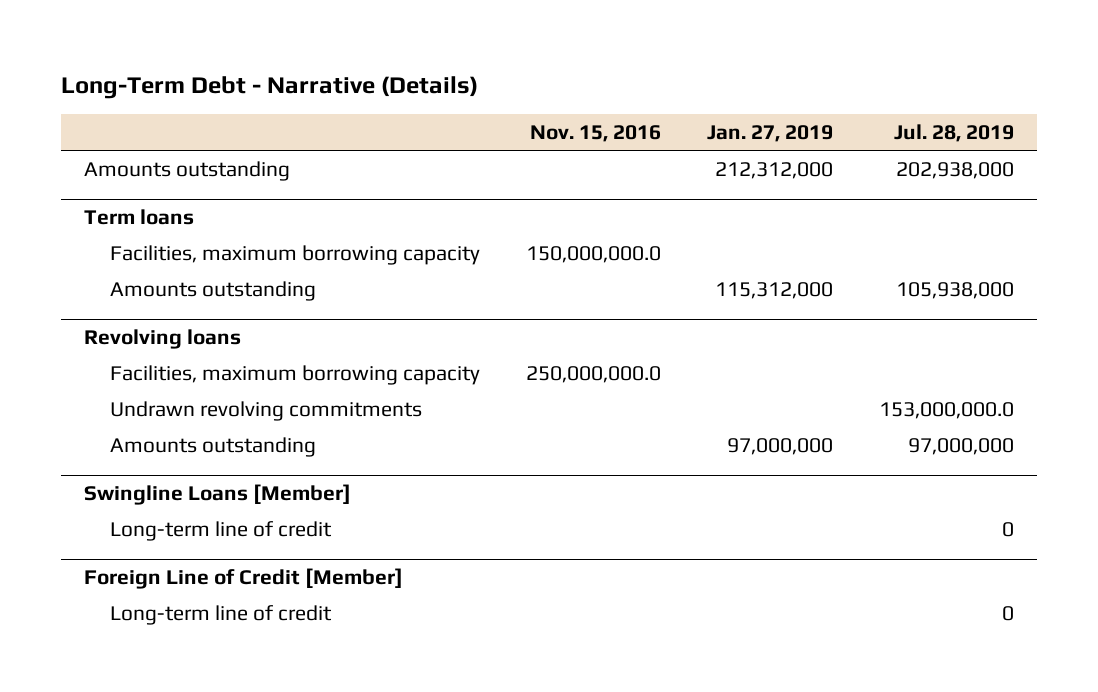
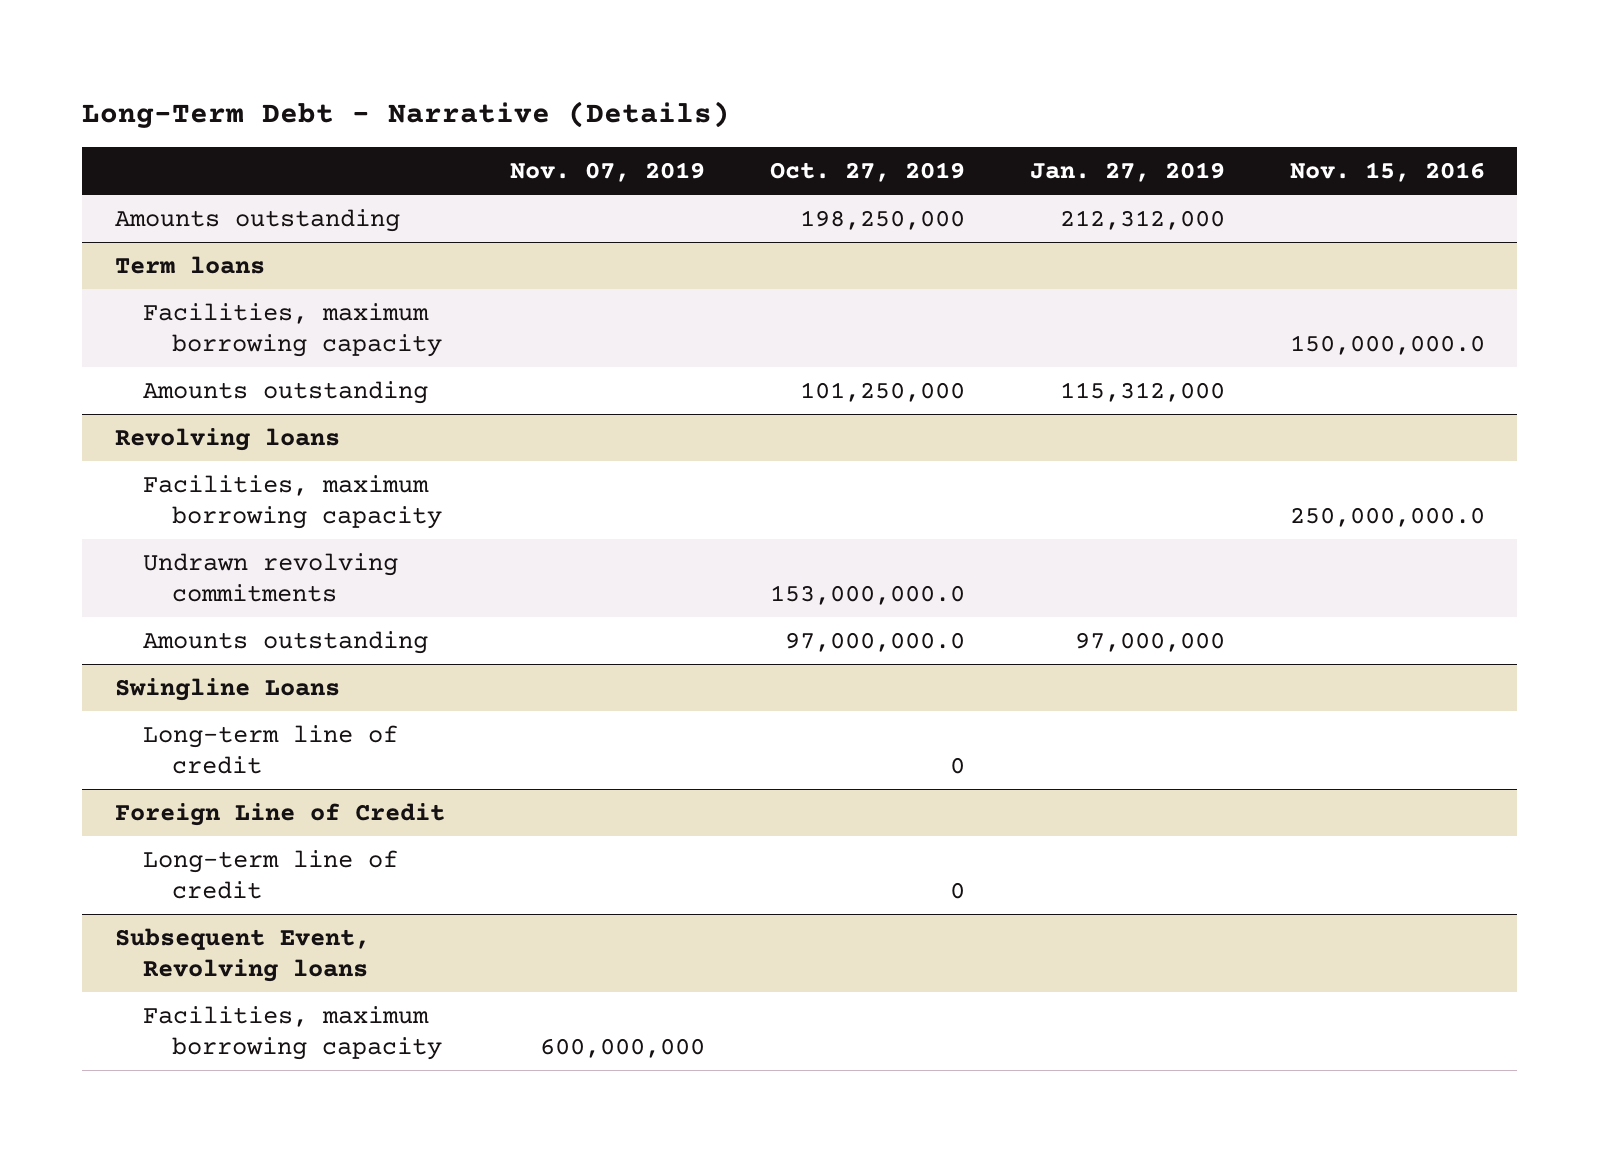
[894,124,1015,143] Jul. 28, 2019 -> none
none -> [509,162,705,183] Nov. 07, 2019
none -> [769,162,965,183] Oct. 27, 2019
[83,484,351,506] Swingline Loans [Member] -> [114,677,340,701] Swingline Loans
[83,568,403,590] Foreign Line of Credit [Member] -> [114,802,445,826] Foreign Line of Credit
none -> [114,927,370,983] Subsequent Event, Revolving loans
none -> [143,1005,442,1061] Facilities, maximum borrowing capacity

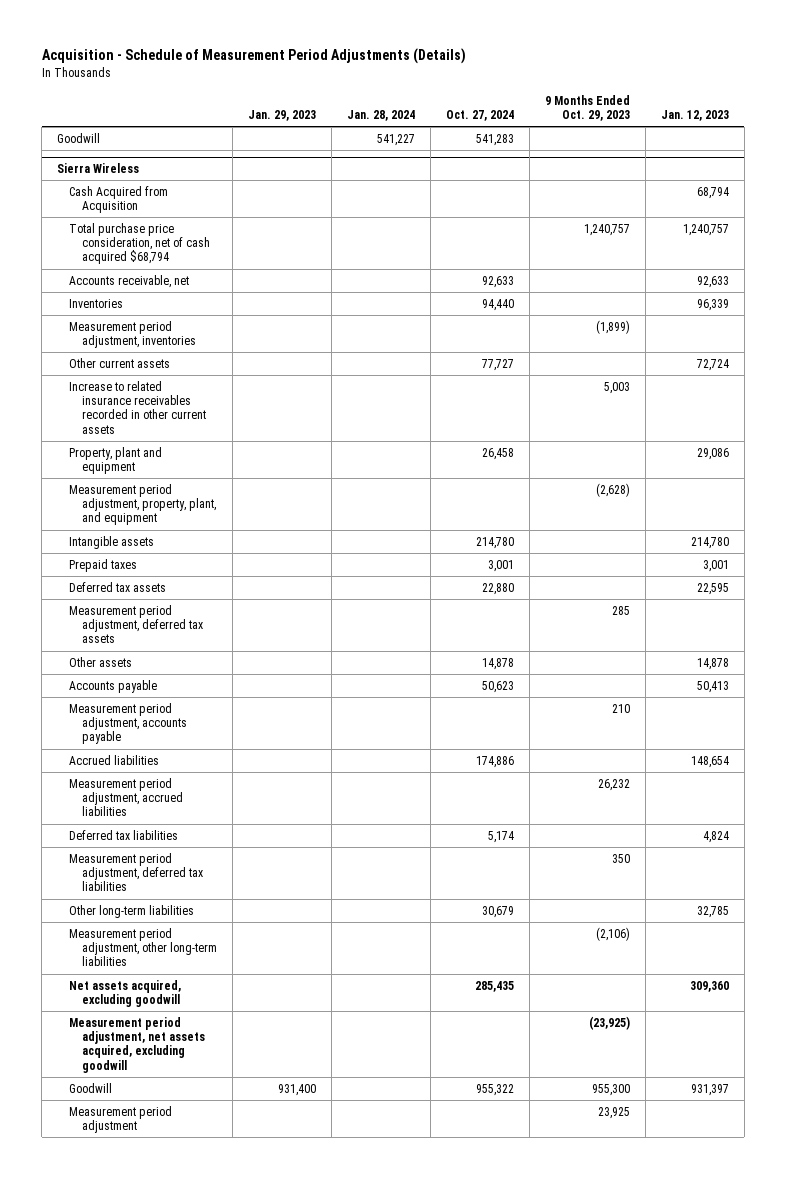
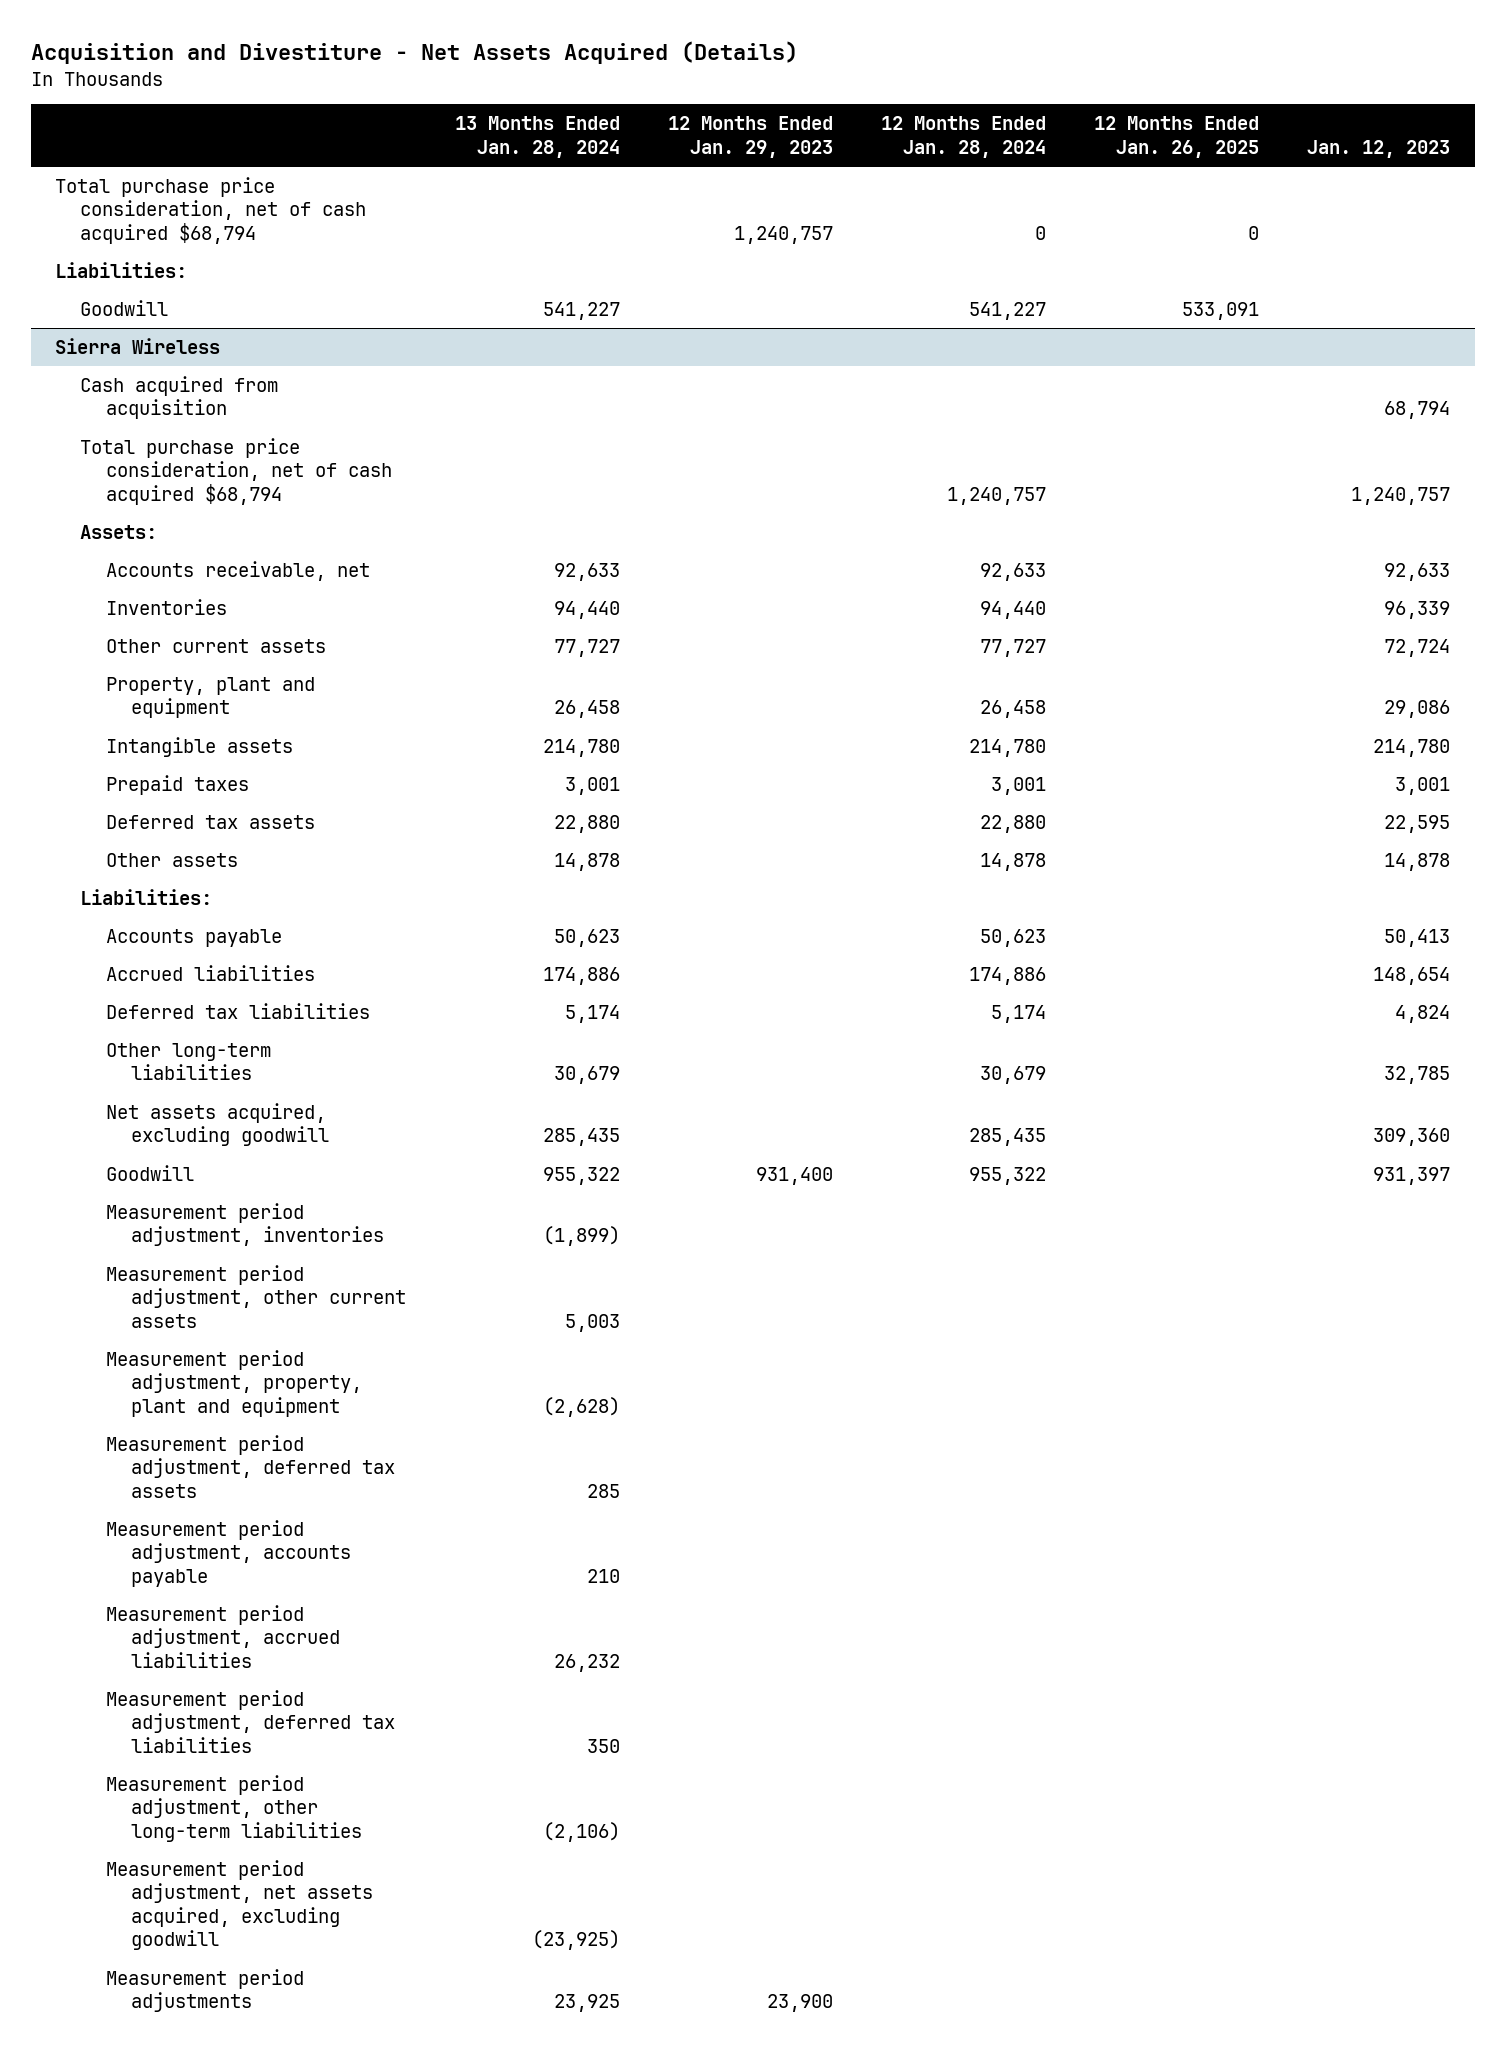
[41,48,466,65] Acquisition - Schedule of Measurement Period Adjustments (Details) -> [30,41,798,65] Acquisition and Divestiture - Net Assets Acquired (Details)
[247,110,316,122] Jan. 29, 2023 -> none
[346,110,415,122] Jan. 28, 2024 -> none
[445,110,514,122] Oct. 27, 2024 -> none
[544,94,630,122] 9 Months Ended Oct. 29, 2023 -> none
none -> [454,116,620,158] 13 Months Ended Jan. 28, 2024
none -> [667,116,833,158] 12 Months Ended Jan. 29, 2023
none -> [881,116,1047,158] 12 Months Ended Jan. 28, 2024
none -> [1094,116,1260,158] 12 Months Ended Jan. 26, 2025
none -> [55,176,367,244] Total purchase price consideration, net of cash acquired $68,794
none -> [55,261,188,278] Liabilities:
[69,185,169,214] Cash Acquired from Acquisition -> [80,375,279,420] Cash acquired from acquisition
none -> [80,524,158,539] Assets:
[69,380,206,434] Increase to related insurance receivables recorded in other current assets -> none
[69,483,216,526] Measurement period adjustment, property, plant, and equipment -> none
none -> [80,888,213,905] Liabilities:
[69,320,196,349] Measurement period adjustment, inventories -> [105,1202,385,1247] Measurement period adjustment, inventories
none -> [105,1264,407,1328] Measurement period adjustment, other current assets
none -> [105,1349,363,1417] Measurement period adjustment, property, plant and equipment
[69,604,203,644] Measurement period adjustment, deferred tax assets -> [105,1434,396,1498] Measurement period adjustment, deferred tax assets
[69,702,187,745] Measurement period adjustment, accounts payable -> [105,1519,352,1587] Measurement period adjustment, accounts payable
[69,777,183,817] Measurement period adjustment, accrued liabilities -> [105,1604,341,1668] Measurement period adjustment, accrued liabilities
[69,852,203,892] Measurement period adjustment, deferred tax liabilities -> [105,1689,396,1753] Measurement period adjustment, deferred tax liabilities
[69,927,217,967] Measurement period adjustment, other long-term liabilities -> [105,1774,363,1842] Measurement period adjustment, other long-term liabilities
[69,1016,205,1073] Measurement period adjustment, net assets acquired, excluding goodwill -> [105,1859,374,1951] Measurement period adjustment, net assets acquired, excluding goodwill
[69,1105,173,1134] Measurement period adjustment -> [105,1968,304,2013] Measurement period adjustments

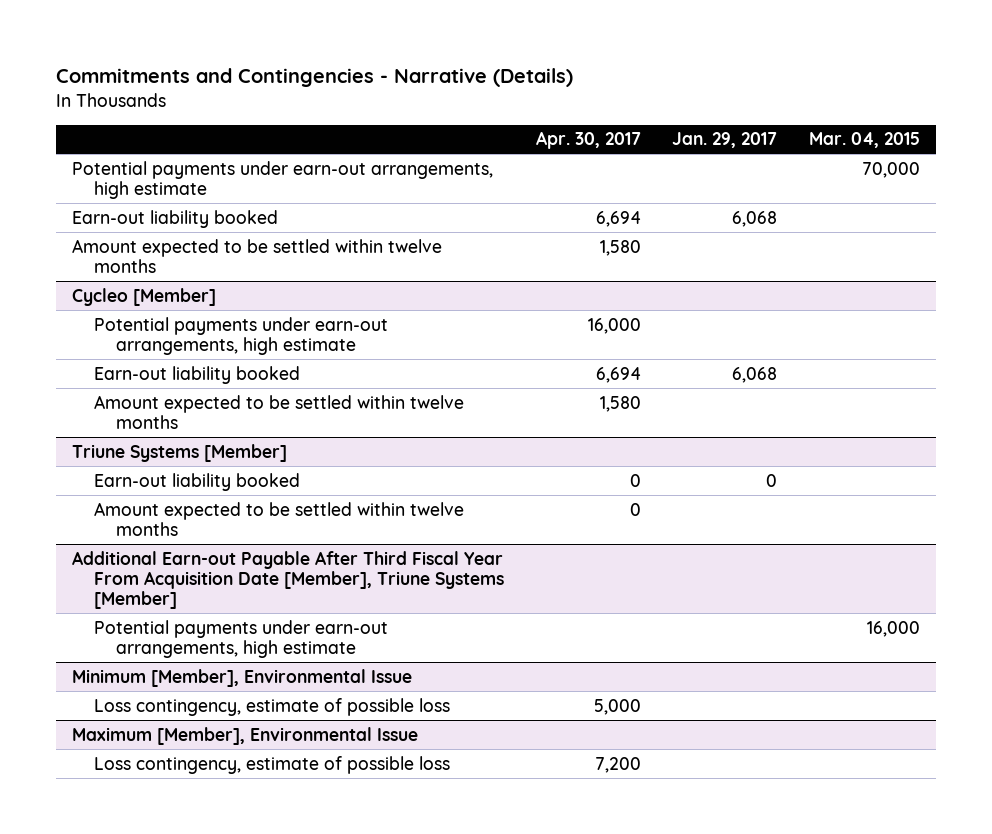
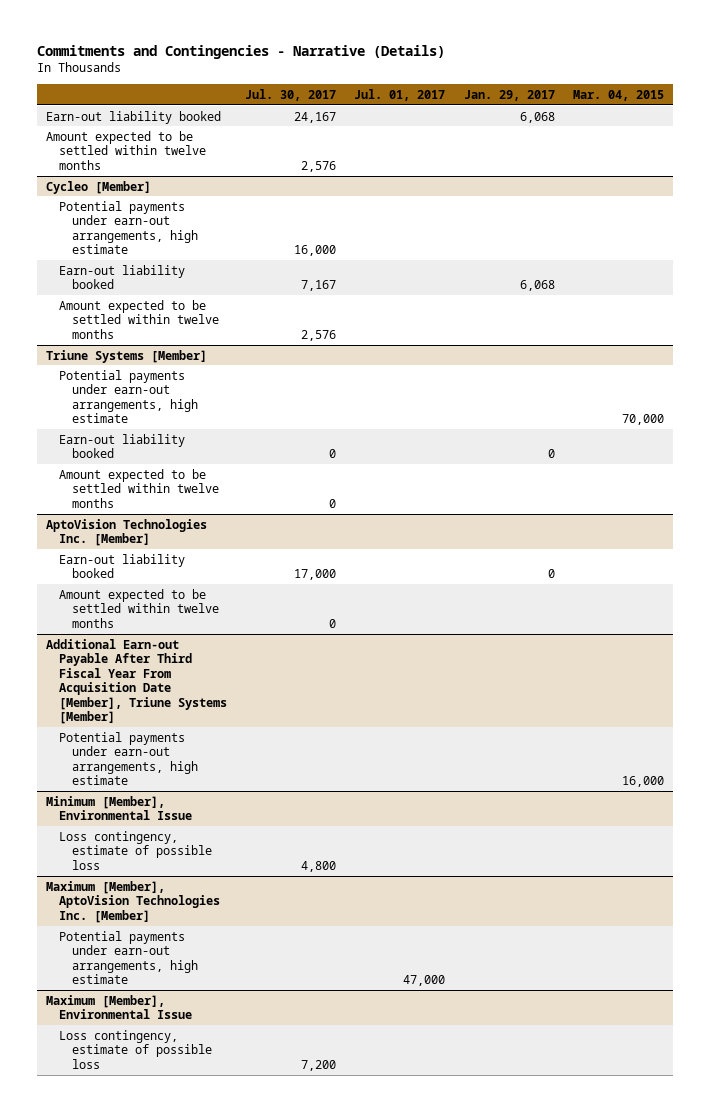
[535,131,641,150] Apr. 30, 2017 -> none
none -> [245,88,337,101] Jul. 30, 2017
none -> [354,88,446,101] Jul. 01, 2017
[71,160,493,199] Potential payments under earn-out arrangements, high estimate -> none
none -> [59,369,198,424] Potential payments under earn-out arrangements, high estimate
none -> [46,518,208,547] AptoVision Technologies Inc. [Member]
none -> [59,553,186,579] Earn-out liability booked
none -> [59,588,219,628] Amount expected to be settled within twelve months
none -> [46,880,221,923] Maximum [Member], AptoVision Technologies Inc. [Member]
none -> [59,930,198,985] Potential payments under earn-out arrangements, high estimate

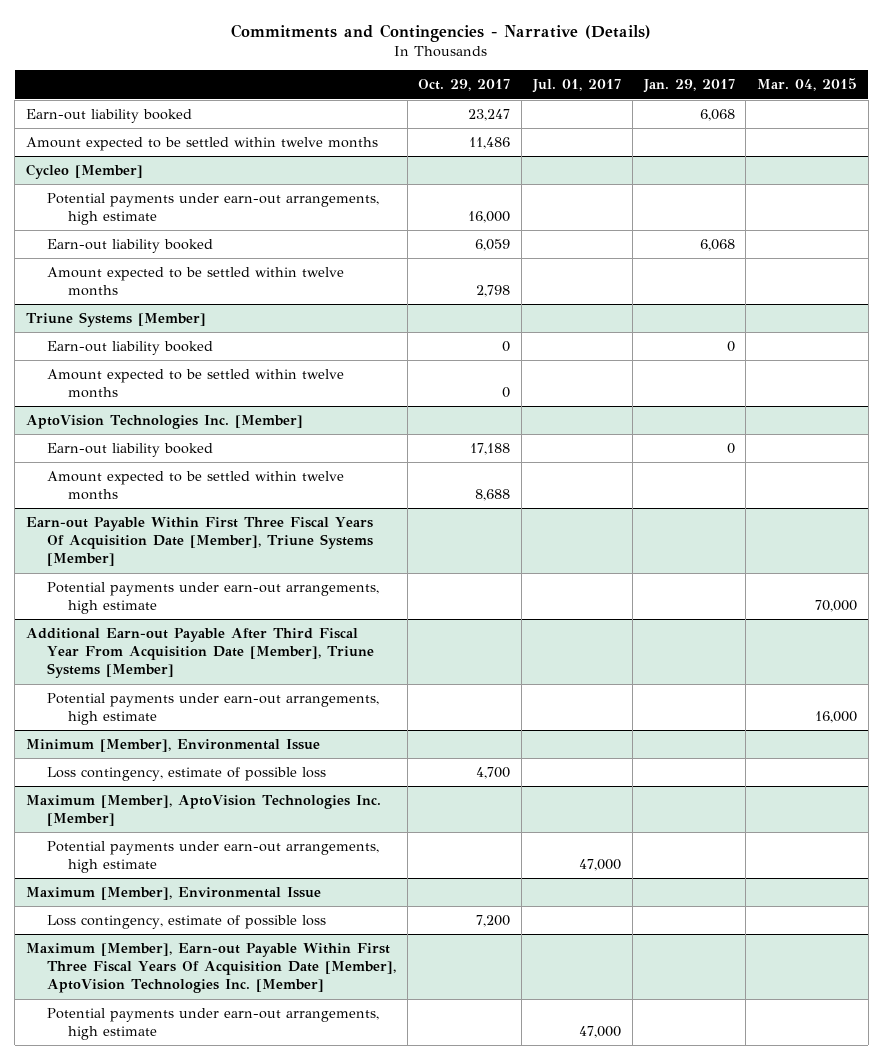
[245,88,337,101] Jul. 30, 2017 -> none
none -> [418,79,511,92] Oct. 29, 2017
[59,369,198,424] Potential payments under earn-out arrangements, high estimate -> none
none -> [25,517,373,567] Earn-out Payable Within First Three Fiscal Years Of Acquisition Date [Member], Triune Systems [Member]
none -> [46,582,379,615] Potential payments under earn-out arrangements, high estimate
none -> [25,943,396,994] Maximum [Member], Earn-out Payable Within First Three Fiscal Years Of Acquisition Date [Member], AptoVision Technologies Inc. [Member]
none -> [46,1008,379,1041] Potential payments under earn-out arrangements, high estimate

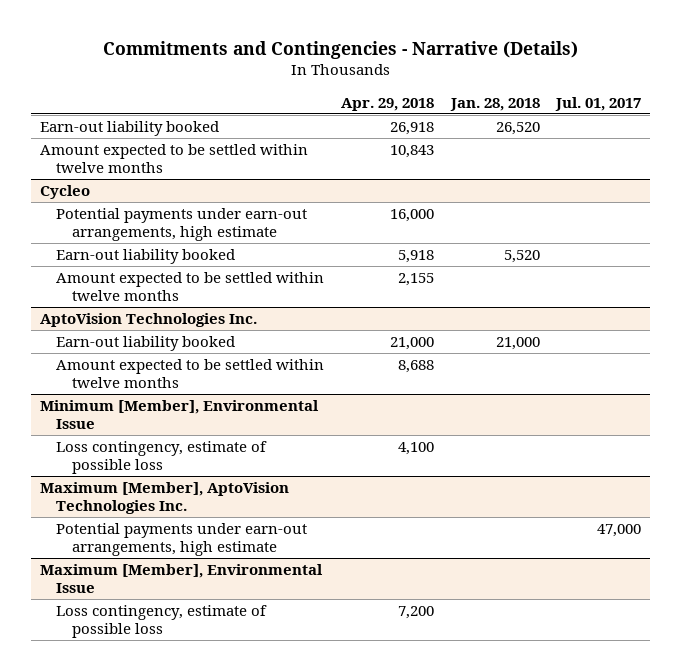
[418,79,511,92] Oct. 29, 2017 -> none
[642,79,735,94] Jan. 29, 2017 -> none
[757,78,858,92] Mar. 04, 2015 -> none
none -> [340,97,434,111] Apr. 29, 2018
none -> [449,97,540,111] Jan. 28, 2018
[25,164,143,180] Cycleo [Member] -> [39,185,90,200] Cycleo
[25,312,206,328] Triune Systems [Member] -> none
[46,341,213,356] Earn-out liability booked -> none
[46,369,344,399] Amount expected to be settled within twelve months -> none
[25,415,303,430] AptoVision Technologies Inc. [Member] -> [39,313,257,328] AptoVision Technologies Inc.
[25,517,373,567] Earn-out Payable Within First Three Fiscal Years Of Acquisition Date [Member], Triune Systems [Member] -> none
[46,582,379,615] Potential payments under earn-out arrangements, high estimate -> none
[25,628,374,679] Additional Earn-out Payable After Third Fiscal Year From Acquisition Date [Member], Triune Systems [Member] -> none
[46,693,379,726] Potential payments under earn-out arrangements, high estimate -> none
[25,795,381,827] Maximum [Member], AptoVision Technologies Inc. [Member] -> [39,482,289,514] Maximum [Member], AptoVision Technologies Inc.
[25,943,396,994] Maximum [Member], Earn-out Payable Within First Three Fiscal Years Of Acquisition Date [Member], AptoVision Technologies Inc. [Member] -> none
[46,1008,379,1041] Potential payments under earn-out arrangements, high estimate -> none

